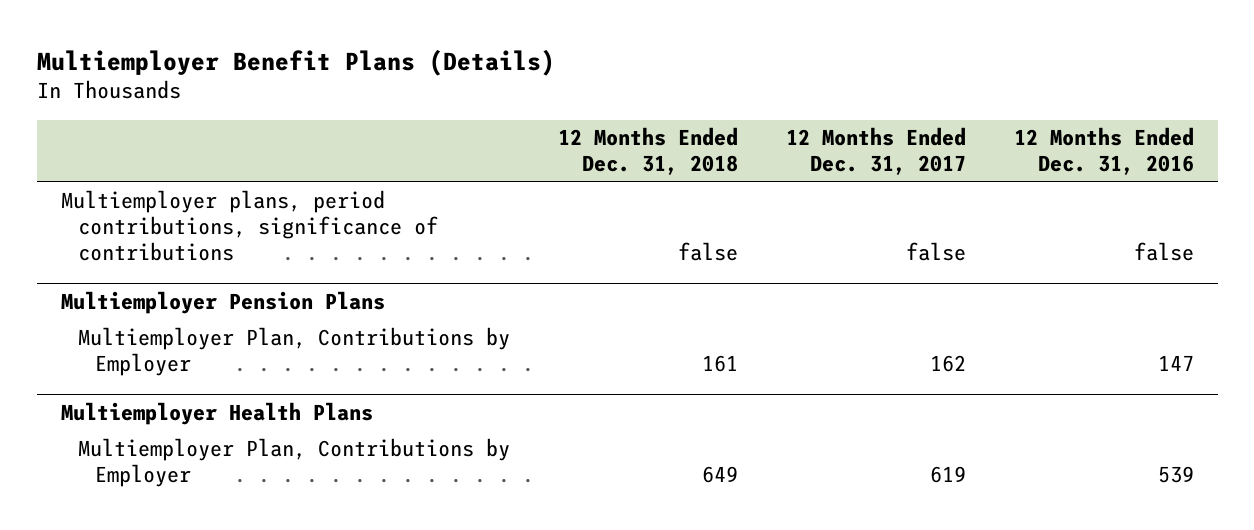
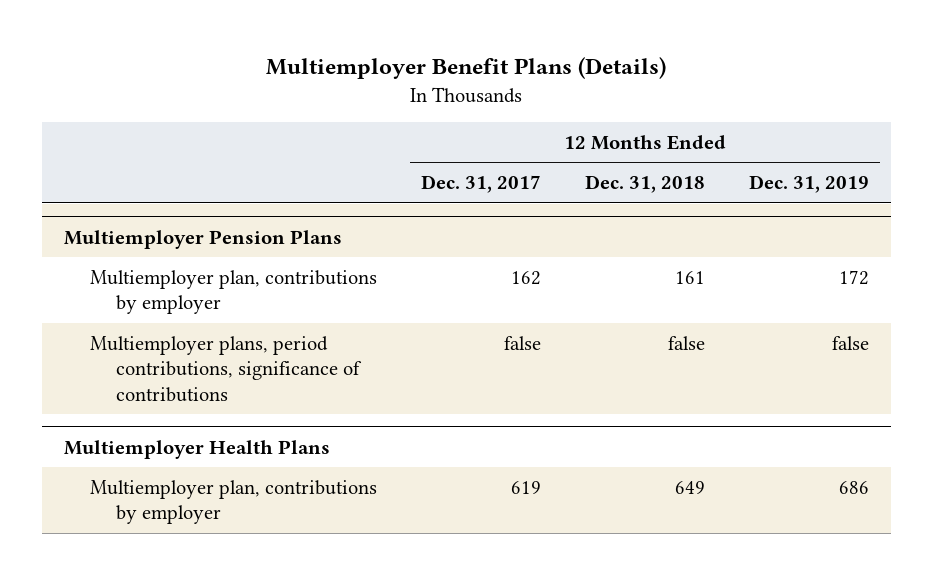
[1013,127,1194,176] 12 Months Ended Dec. 31, 2016 -> none
none -> [749,175,870,194] Dec. 31, 2019
[60,190,438,262] Multiemployer plans, period contributions, significance of contributions -> none
[77,327,510,377] Multiemployer Plan, Contributions by Employer -> [90,269,378,315] Multiemployer plan, contributions by employer
none -> [90,335,363,402] Multiemployer plans, period contributions, significance of contributions
[77,438,510,488] Multiemployer Plan, Contributions by Employer -> [90,479,378,525] Multiemployer plan, contributions by employer

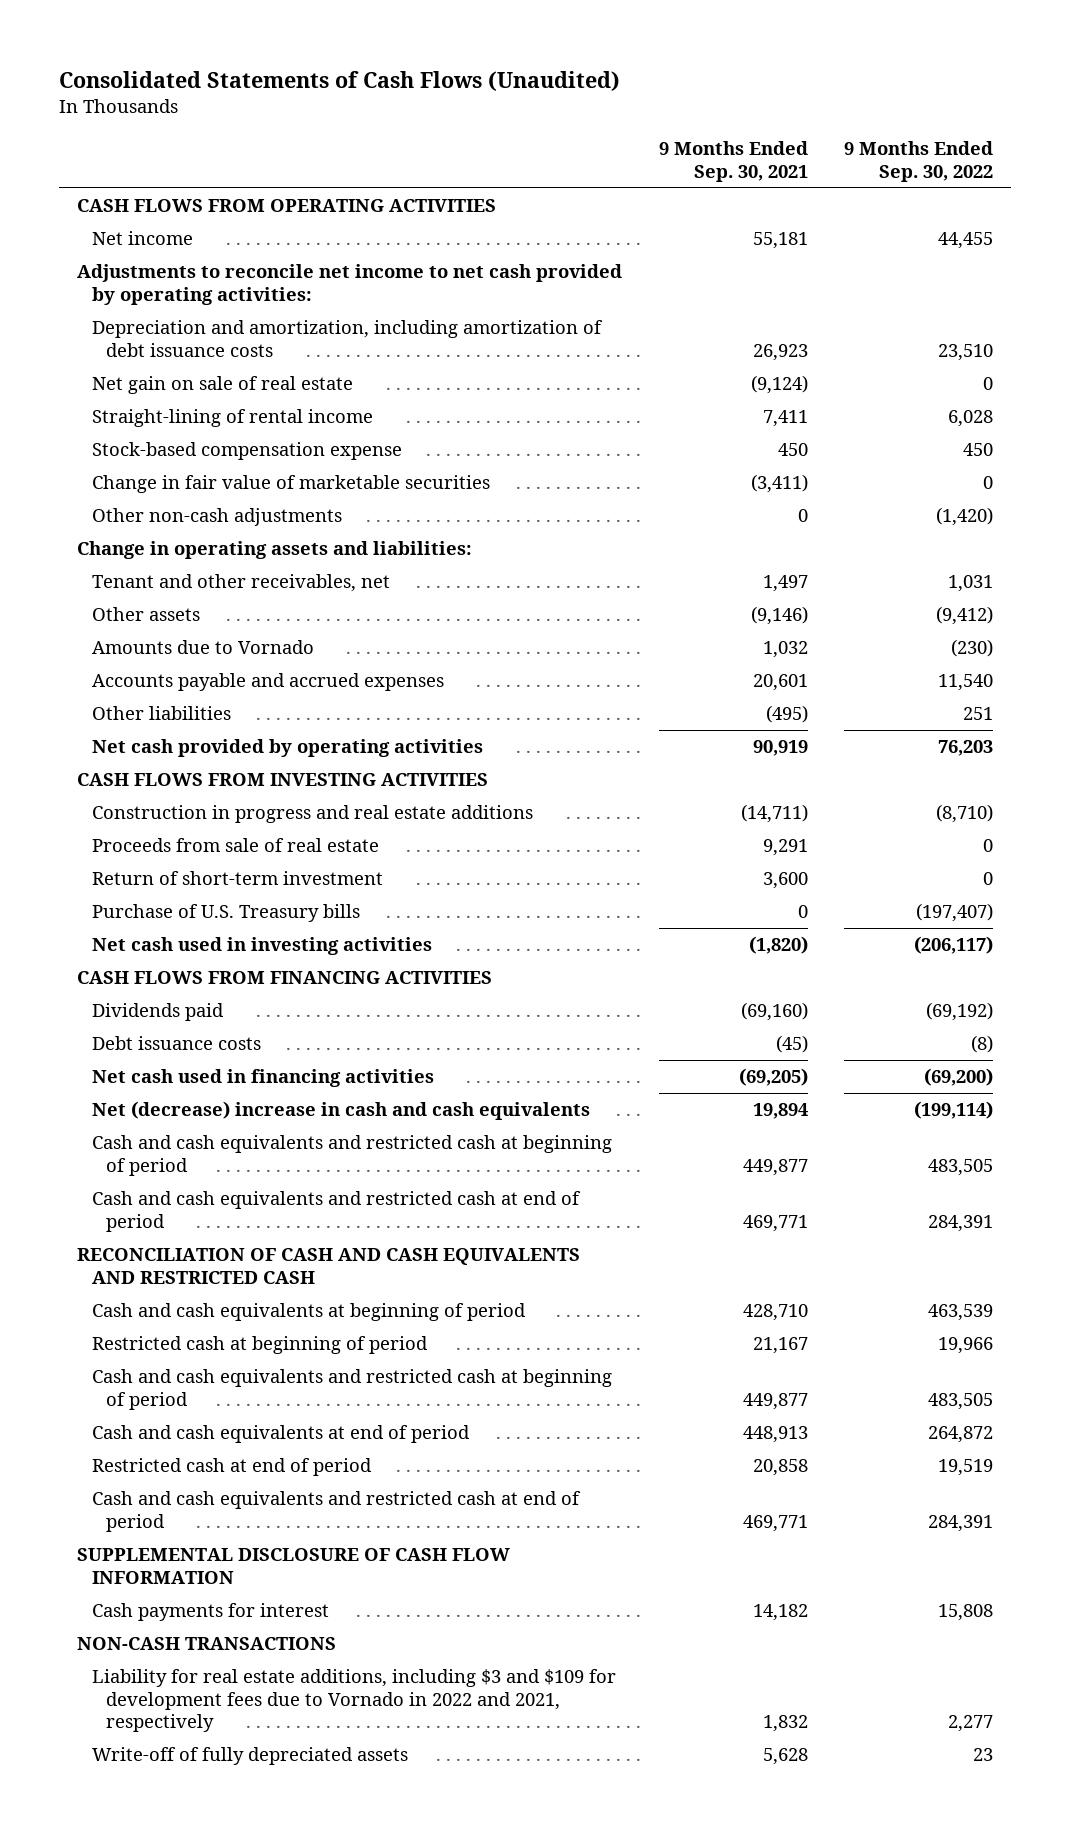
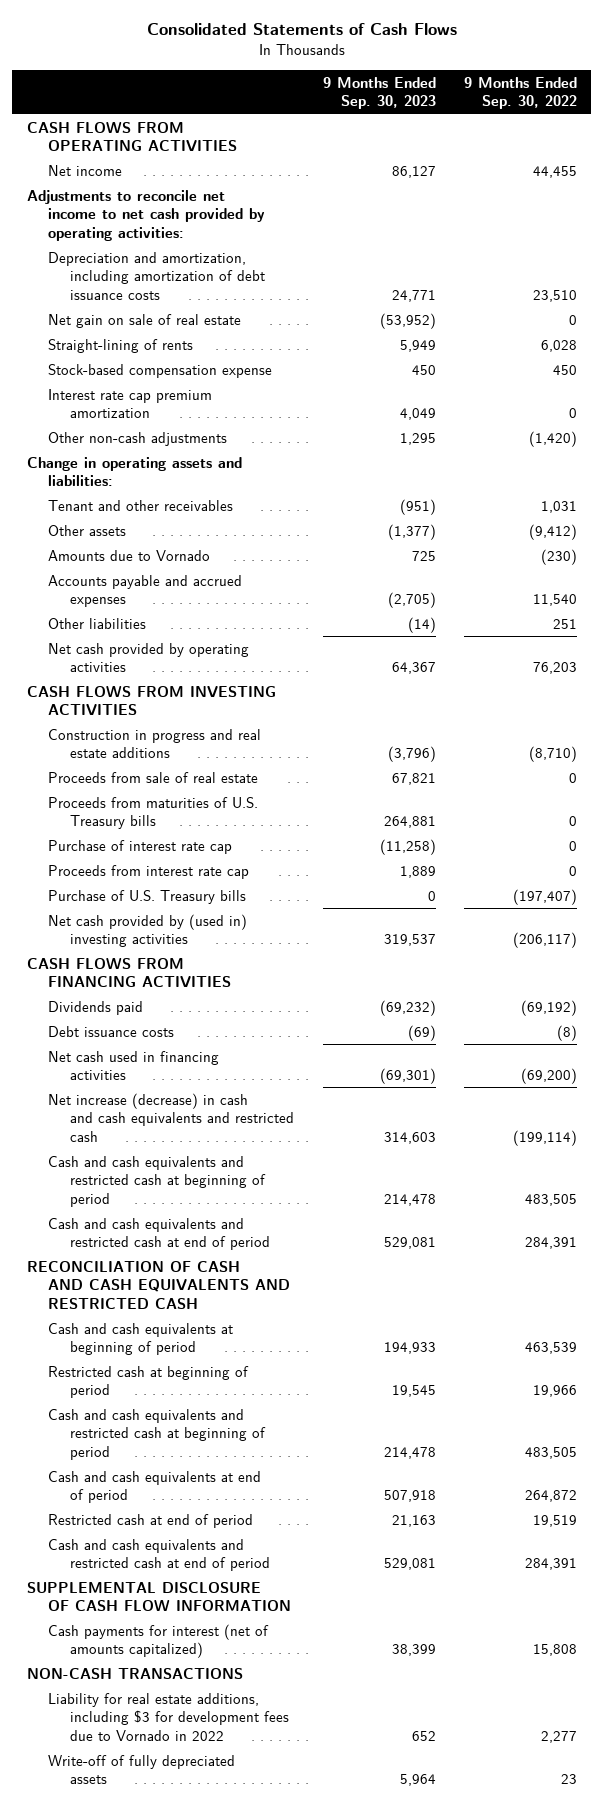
[59,71,621,92] Consolidated Statements of Cash Flows (Unaudited) -> [146,23,457,36] Consolidated Statements of Cash Flows
[658,141,808,182] 9 Months Ended Sep. 30, 2021 -> none
none -> [322,76,436,110] 9 Months Ended Sep. 30, 2023
[91,409,373,428] Straight-lining of rental income -> [48,338,194,353] Straight-lining of rents
[91,475,490,494] Change in fair value of marketable securities -> none
none -> [48,388,213,419] Interest rate cap premium amortization
[91,574,390,593] Tenant and other receivables, net -> [48,499,234,511] Tenant and other receivables
[91,871,383,886] Return of short-term investment -> [48,796,259,830] Proceeds from maturities of U.S. Treasury bills
none -> [48,839,233,854] Purchase of interest rate cap
none -> [48,864,250,879] Proceeds from interest rate cap
[91,937,432,956] Net cash used in investing activities -> [48,913,248,948] Net cash provided by (used in) investing activities
[91,1101,590,1121] Net (decrease) increase in cash and cash equivalents -> [48,1092,295,1142] Net increase (decrease) in cash and cash equivalents and restricted cash
[91,1603,329,1622] Cash payments for interest -> [48,1623,270,1659] Cash payments for interest (net of amounts capitalized)
[91,1669,616,1733] Liability for real estate additions, including $3 and $109 for development fees due to Vornado in 2022 and 2021, respectively -> [48,1692,290,1741] Liability for real estate additions, including $3 for development fees due to Vornado in 2022

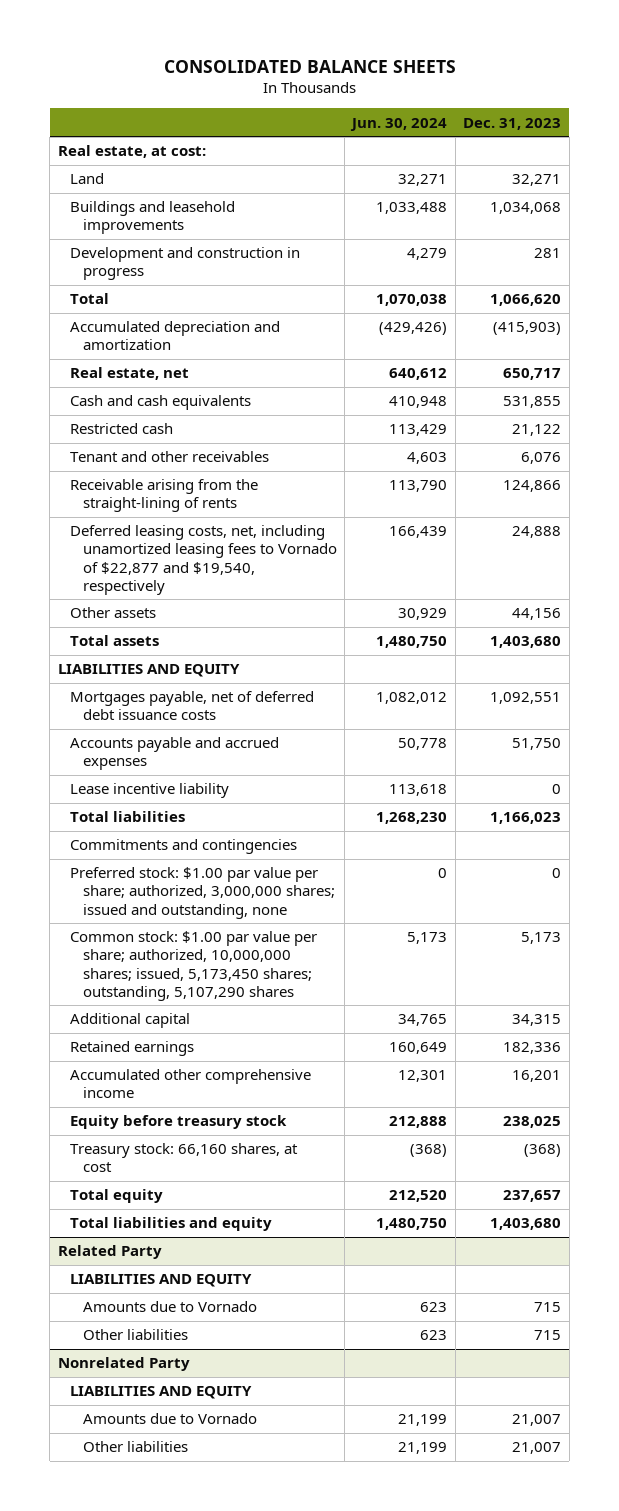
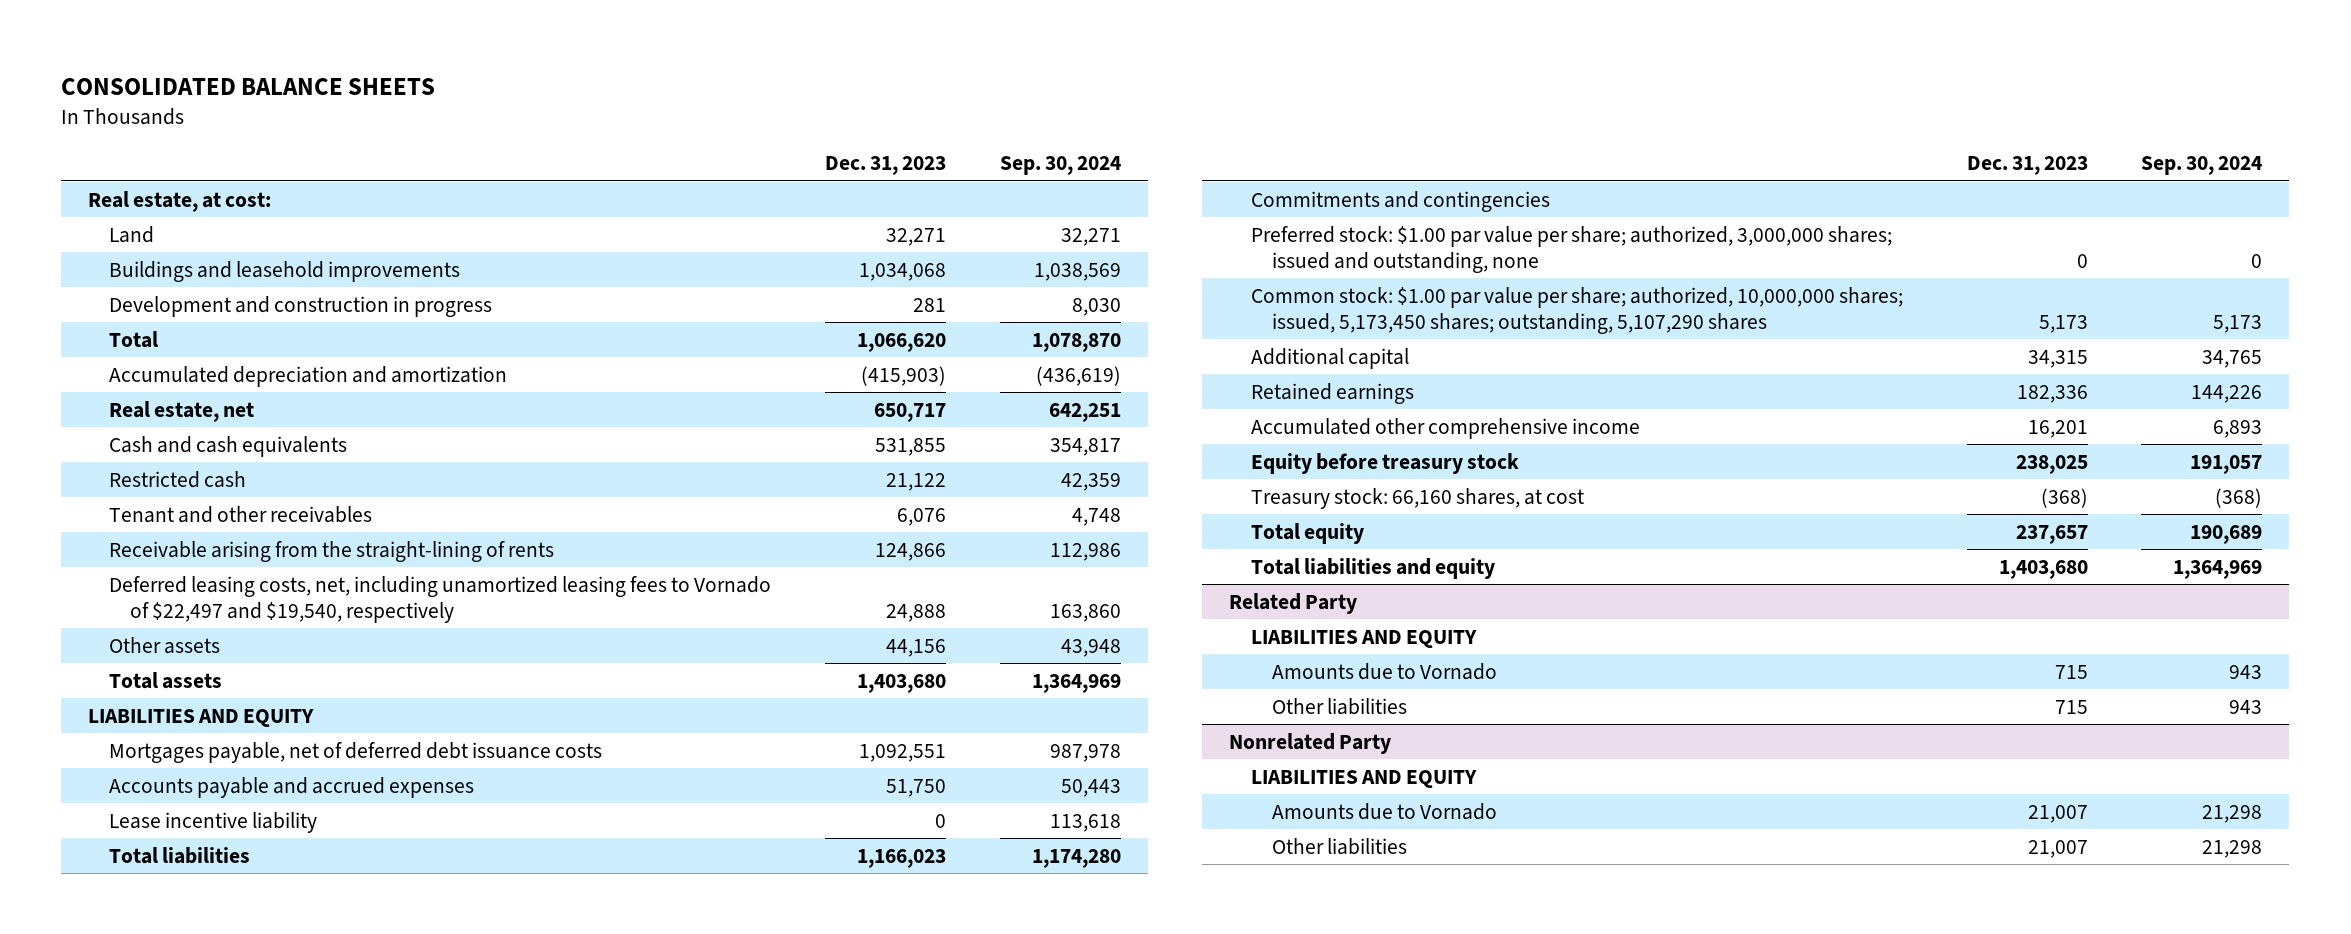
[350,117,448,131] Jun. 30, 2024 -> none
none -> [1000,156,1122,176] Sep. 30, 2024
[70,525,337,595] Deferred leasing costs, net, including unamortized leasing fees to Vornado of $22,877 and $19,540, respectively -> [109,575,772,623] Deferred leasing costs, net, including unamortized leasing fees to Vornado of $22,497 and $19,540, respectively

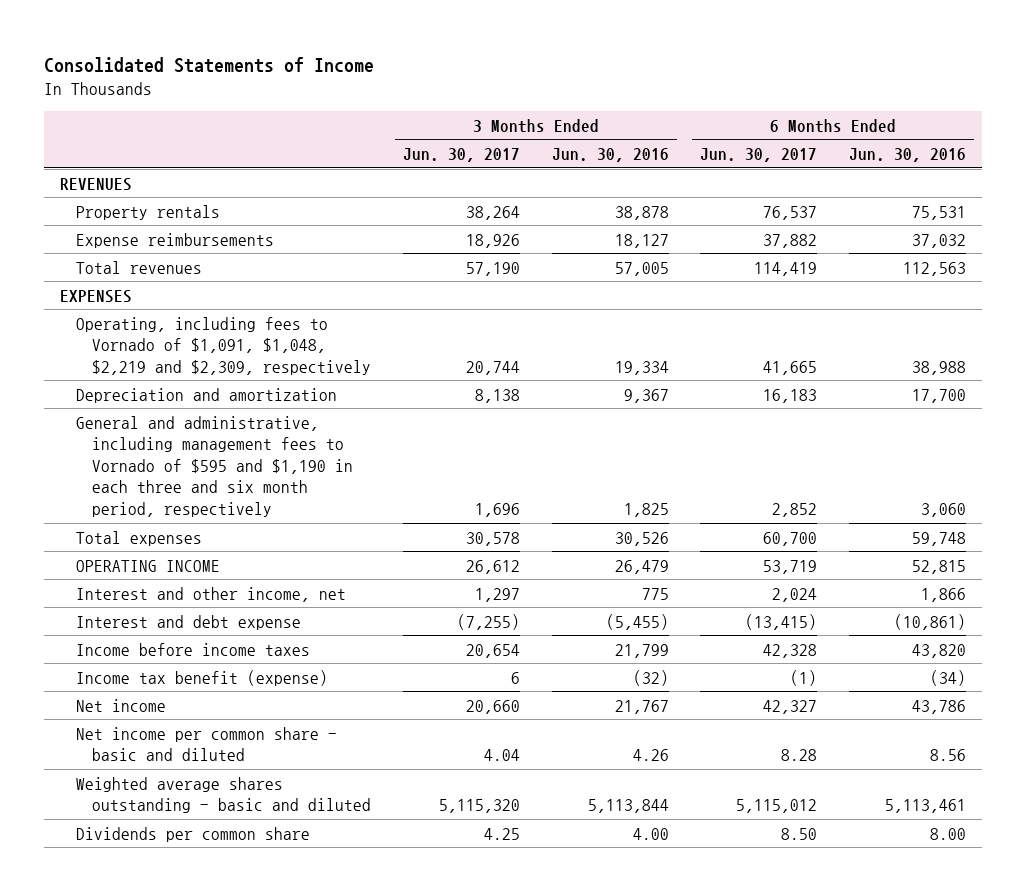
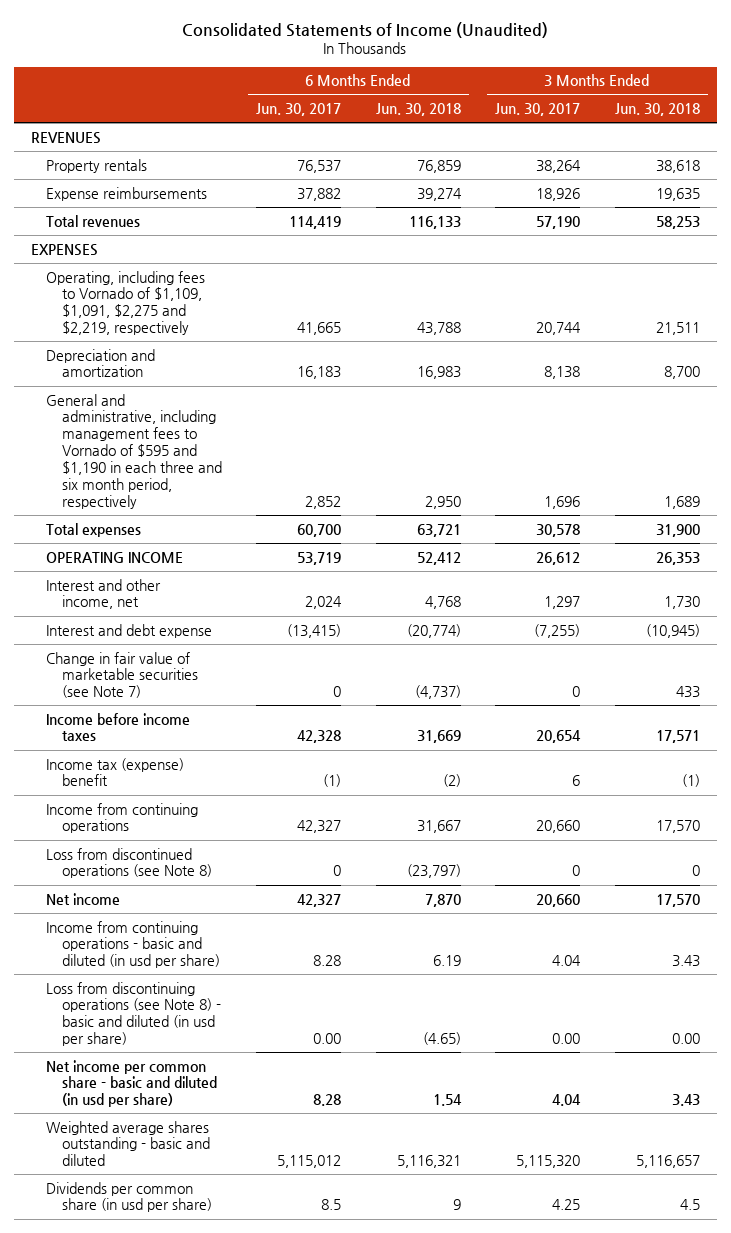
[44,56,375,73] Consolidated Statements of Income -> [182,21,549,38] Consolidated Statements of Income (Unaudited)
[551,147,669,162] Jun. 30, 2016 -> none
[848,147,966,162] Jun. 30, 2016 -> none
none -> [375,103,461,117] Jun. 30, 2018
none -> [614,103,700,117] Jun. 30, 2018
[76,316,372,375] Operating, including fees to Vornado of $1,091, $1,048, $2,219 and $2,309, respectively -> [46,270,206,336] Operating, including fees to Vornado of $1,109, $1,091, $2,275 and $2,219, respectively
none -> [46,651,198,699] Change in fair value of marketable securities (see Note 7)
[76,669,329,686] Income tax benefit (expense) -> [46,757,185,787] Income tax (expense) benefit
none -> [46,802,199,834] Income from continuing operations
none -> [46,847,212,879] Loss from discontinued operations (see Note 8)
none -> [46,920,220,969] Income from continuing operations - basic and diluted (in usd per share)
none -> [46,981,221,1047] Loss from discontinuing operations (see Note 8) - basic and diluted (in usd per share)
[76,726,338,762] Net income per common share - basic and diluted -> [46,1059,217,1108] Net income per common share - basic and diluted (in usd per share)
[76,826,311,842] Dividends per common share -> [46,1181,212,1213] Dividends per common share (in usd per share)
[781,827,818,840] 8.50 -> [321,1199,342,1211] 8.5

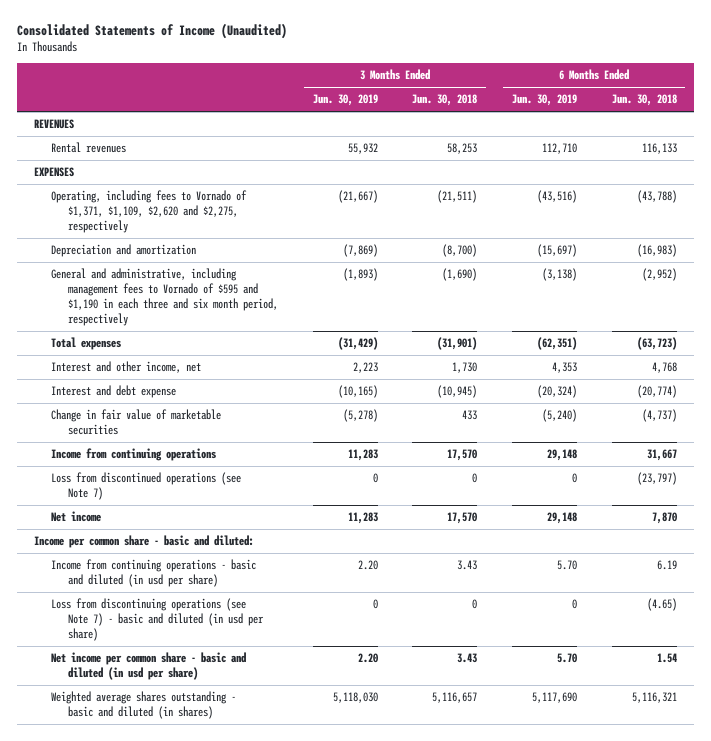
[256,103,342,117] Jun. 30, 2017 -> none
[495,103,581,117] Jun. 30, 2017 -> none
none -> [312,94,378,107] Jun. 30, 2019
none -> [512,94,578,107] Jun. 30, 2019
[46,158,148,173] Property rentals -> none
[46,186,208,201] Expense reimbursements -> none
[46,214,141,227] Total revenues -> [51,142,127,154] Rental revenues
[46,551,184,563] OPERATING INCOME -> none
[46,270,206,336] Operating, including fees to Vornado of $1,109, $1,091, $2,275 and $2,219, respectively -> [51,190,248,233] Operating, including fees to Vornado of $1,371, $1,109, $2,620 and $2,275, respectively
[416,322,461,336] 43,788 -> [636,190,677,204] (43,788)
[655,322,700,336] 21,511 -> [437,190,478,204] (21,511)
[416,366,461,380] 16,983 -> [636,244,677,258] (16,983)
[663,366,700,380] 8,700 -> [442,244,478,258] (8,700)
[424,495,461,509] 2,950 -> [641,268,677,282] (2,952)
[663,495,700,509] 1,689 -> [442,268,478,282] (1,690)
[416,523,461,537] 63,721 -> [636,337,677,351] (63,723)
[655,523,700,537] 31,900 -> [437,337,478,351] (31,901)
[46,712,191,742] Income before income taxes -> none
[46,757,185,787] Income tax (expense) benefit -> none
[46,651,198,699] Change in fair value of marketable securities (see Note 7) -> [51,409,222,436] Change in fair value of marketable securities
[46,847,212,879] Loss from discontinued operations (see Note 8) -> [51,472,242,501] Loss from discontinued operations (see Note 7)
none -> [34,535,255,549] Income per common share - basic and diluted:
[46,981,221,1047] Loss from discontinuing operations (see Note 8) - basic and diluted (in usd per share) -> [51,598,265,641] Loss from discontinuing operations (see Note 7) - basic and diluted (in usd per share)
[671,1033,700,1045] 0.00 -> [472,599,478,610] 0
[46,1181,212,1213] Dividends per common share (in usd per share) -> none
[46,1120,210,1167] Weighted average shares outstanding - basic and diluted -> [51,691,237,720] Weighted average shares outstanding - basic and diluted (in shares)

